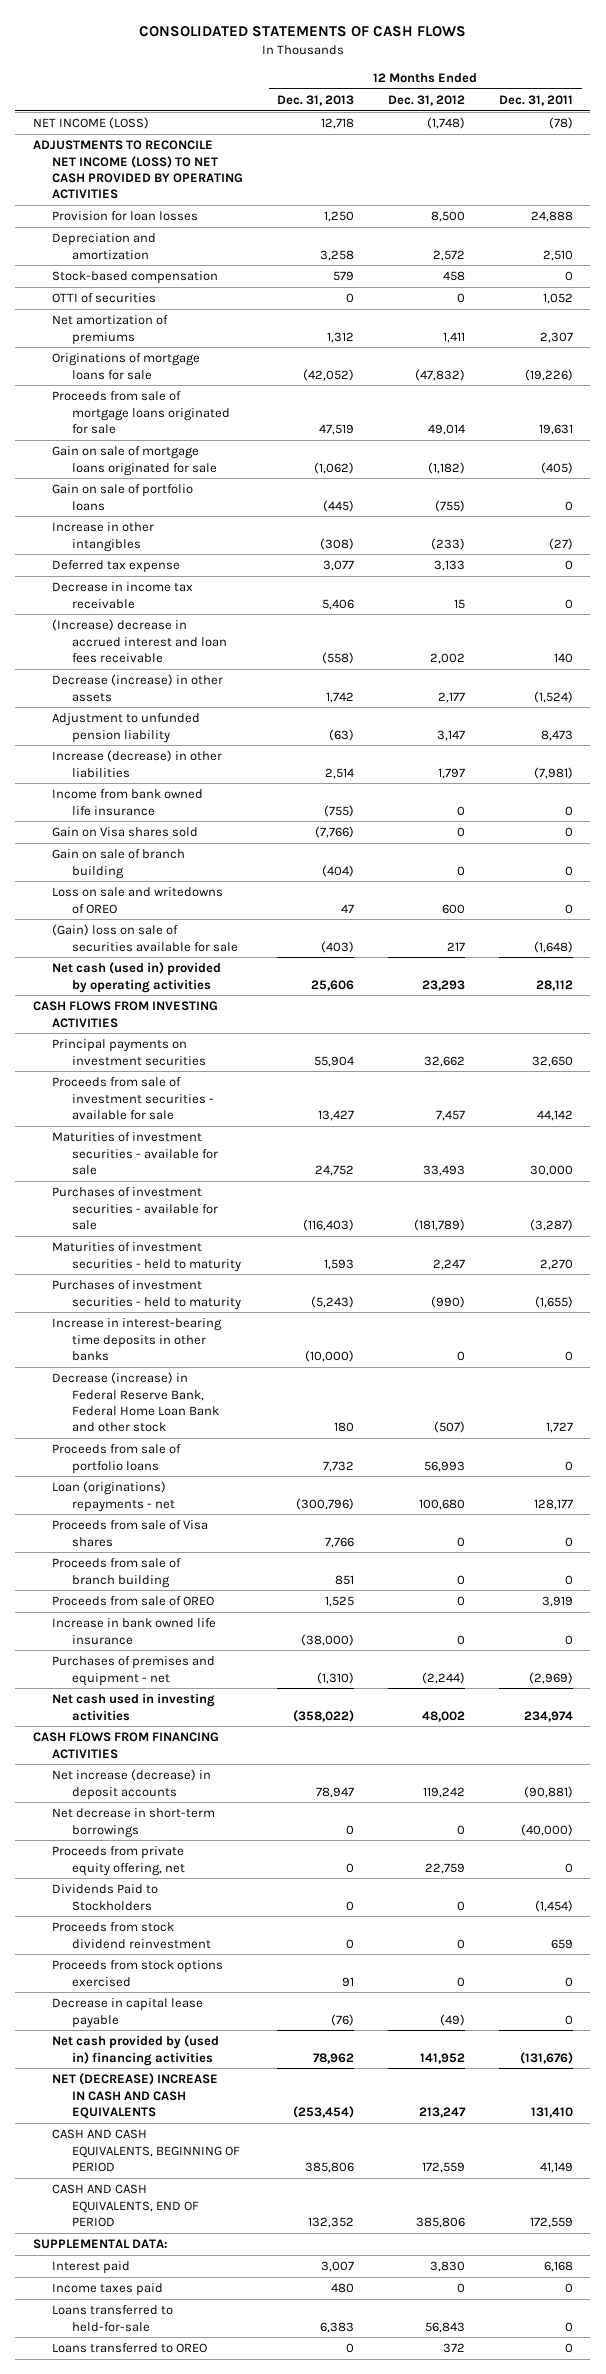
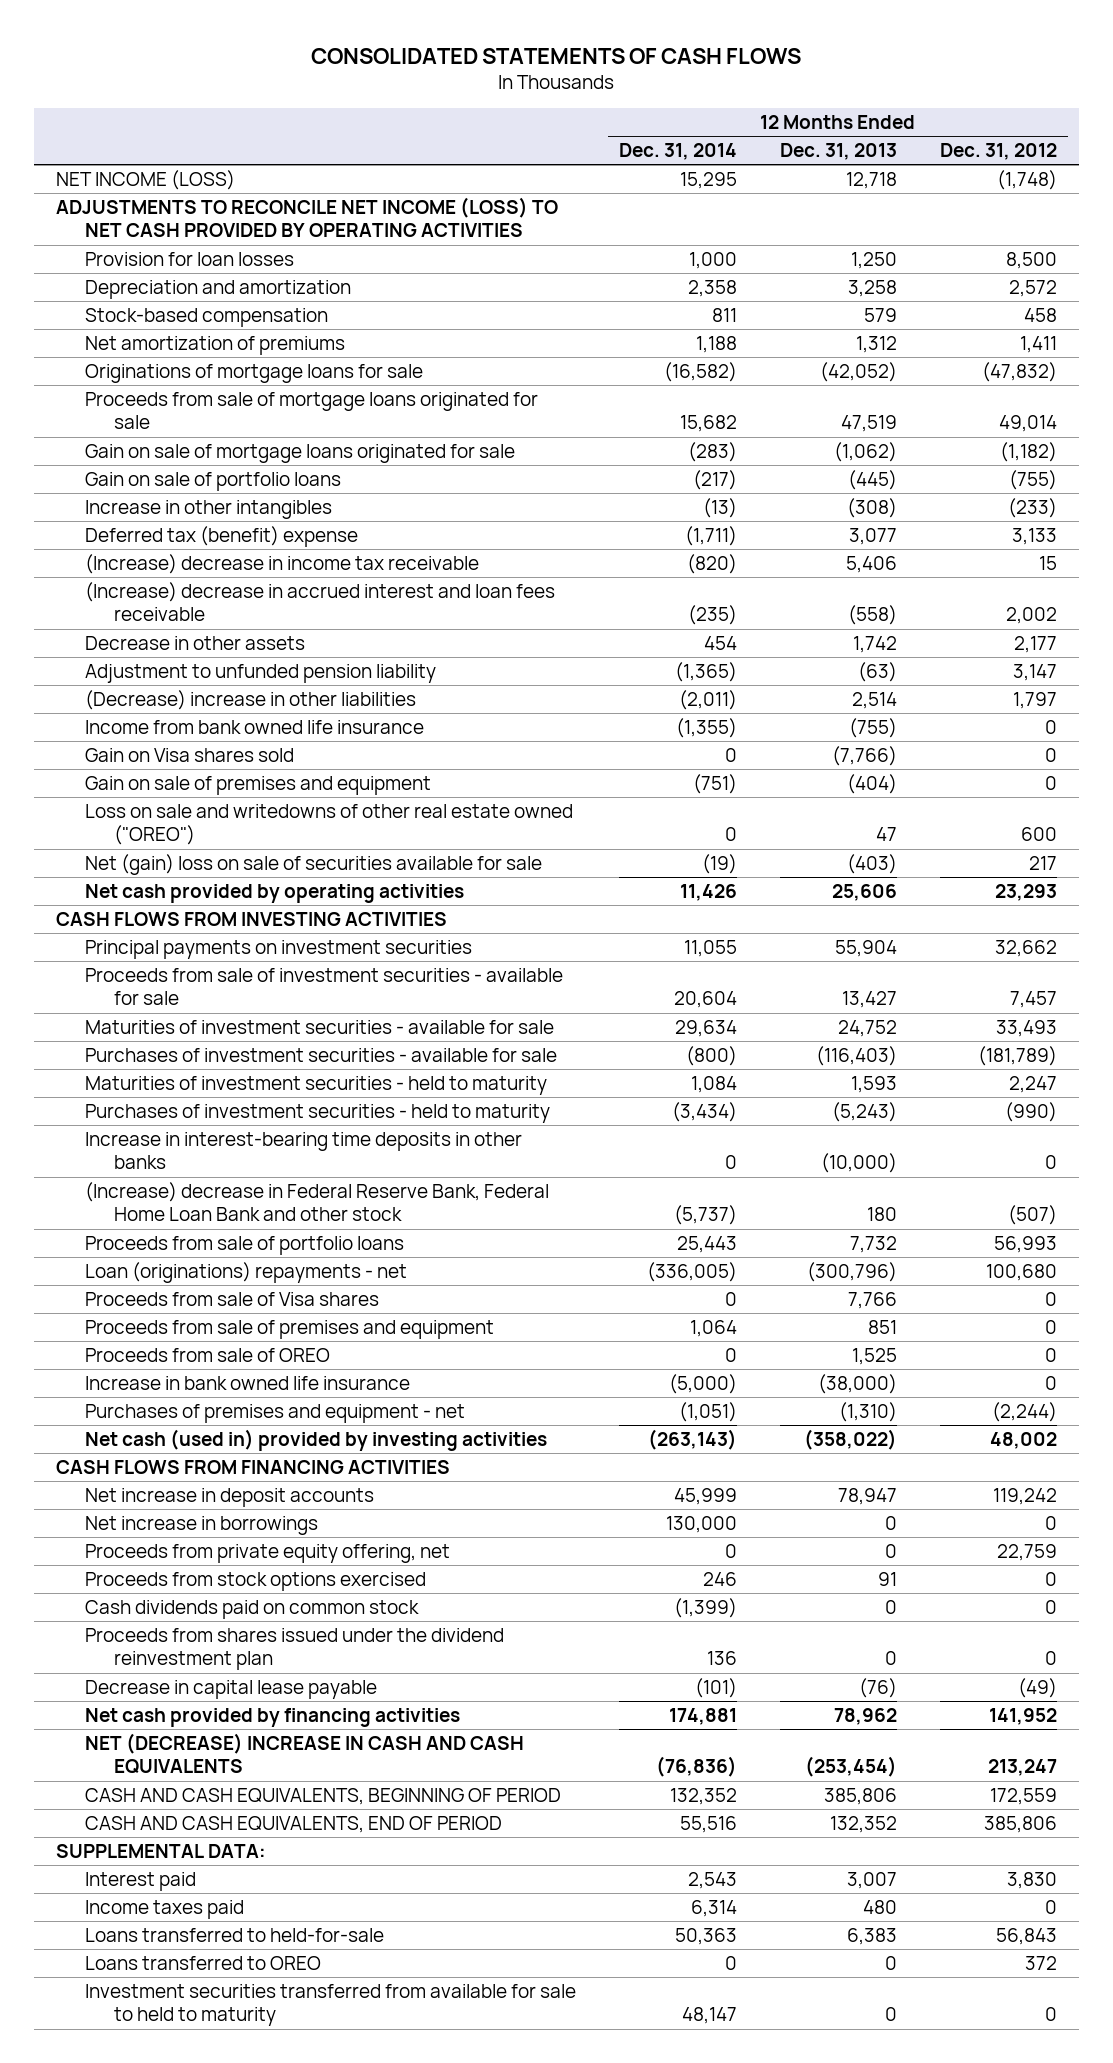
[499,94,574,106] Dec. 31, 2011 -> none
none -> [618,143,737,161] Dec. 31, 2014
[52,293,157,304] OTTI of securities -> none
[52,560,181,574] Deferred tax expense -> [84,526,358,548] Deferred tax (benefit) expense
[52,582,194,609] Decrease in income tax receivable -> [84,554,479,575] (Increase) decrease in income tax receivable
[52,674,224,702] Decrease (increase) in other assets -> [84,636,305,651] Decrease in other assets
[52,750,223,778] Increase (decrease) in other liabilities -> [84,690,416,711] (Decrease) increase in other liabilities
[52,849,186,879] Gain on sale of branch building -> [84,776,431,796] Gain on sale of premises and equipment
[52,887,224,914] Loss on sale and writedowns of OREO -> [84,804,573,846] Loss on sale and writedowns of other real estate owned ("OREO")
[52,924,238,952] (Gain) loss on sale of securities available for sale -> [84,854,542,876] Net (gain) loss on sale of securities available for sale
[52,962,222,993] Net cash (used in) provided by operating activities -> [84,884,464,904] Net cash provided by operating activities
[52,1372,219,1433] Decrease (increase) in Federal Reserve Bank, Federal Home Loan Bank and other stock -> [84,1182,549,1222] (Increase) decrease in Federal Reserve Bank, Federal Home Loan Bank and other stock
[52,1558,182,1588] Proceeds from sale of branch building -> [84,1320,494,1340] Proceeds from sale of premises and equipment
[52,1693,216,1721] Net cash used in investing activities -> [84,1429,547,1452] Net cash (used in) provided by investing activities
[52,1769,212,1800] Net increase (decrease) in deposit accounts -> [84,1488,374,1508] Net increase in deposit accounts
[52,1808,216,1838] Net decrease in short-term borrowings -> [84,1516,318,1536] Net increase in borrowings
[52,1884,159,1911] Dividends Paid to Stockholders -> none
[52,1922,211,1949] Proceeds from stock dividend reinvestment -> none
none -> [84,1600,419,1620] Cash dividends paid on common stock
none -> [84,1628,504,1671] Proceeds from shares issued under the dividend reinvestment plan
[52,2035,220,2066] Net cash provided by (used in) financing activities -> [84,1708,460,1728] Net cash provided by financing activities
none -> [84,1984,576,2027] Investment securities transferred from available for sale to held to maturity

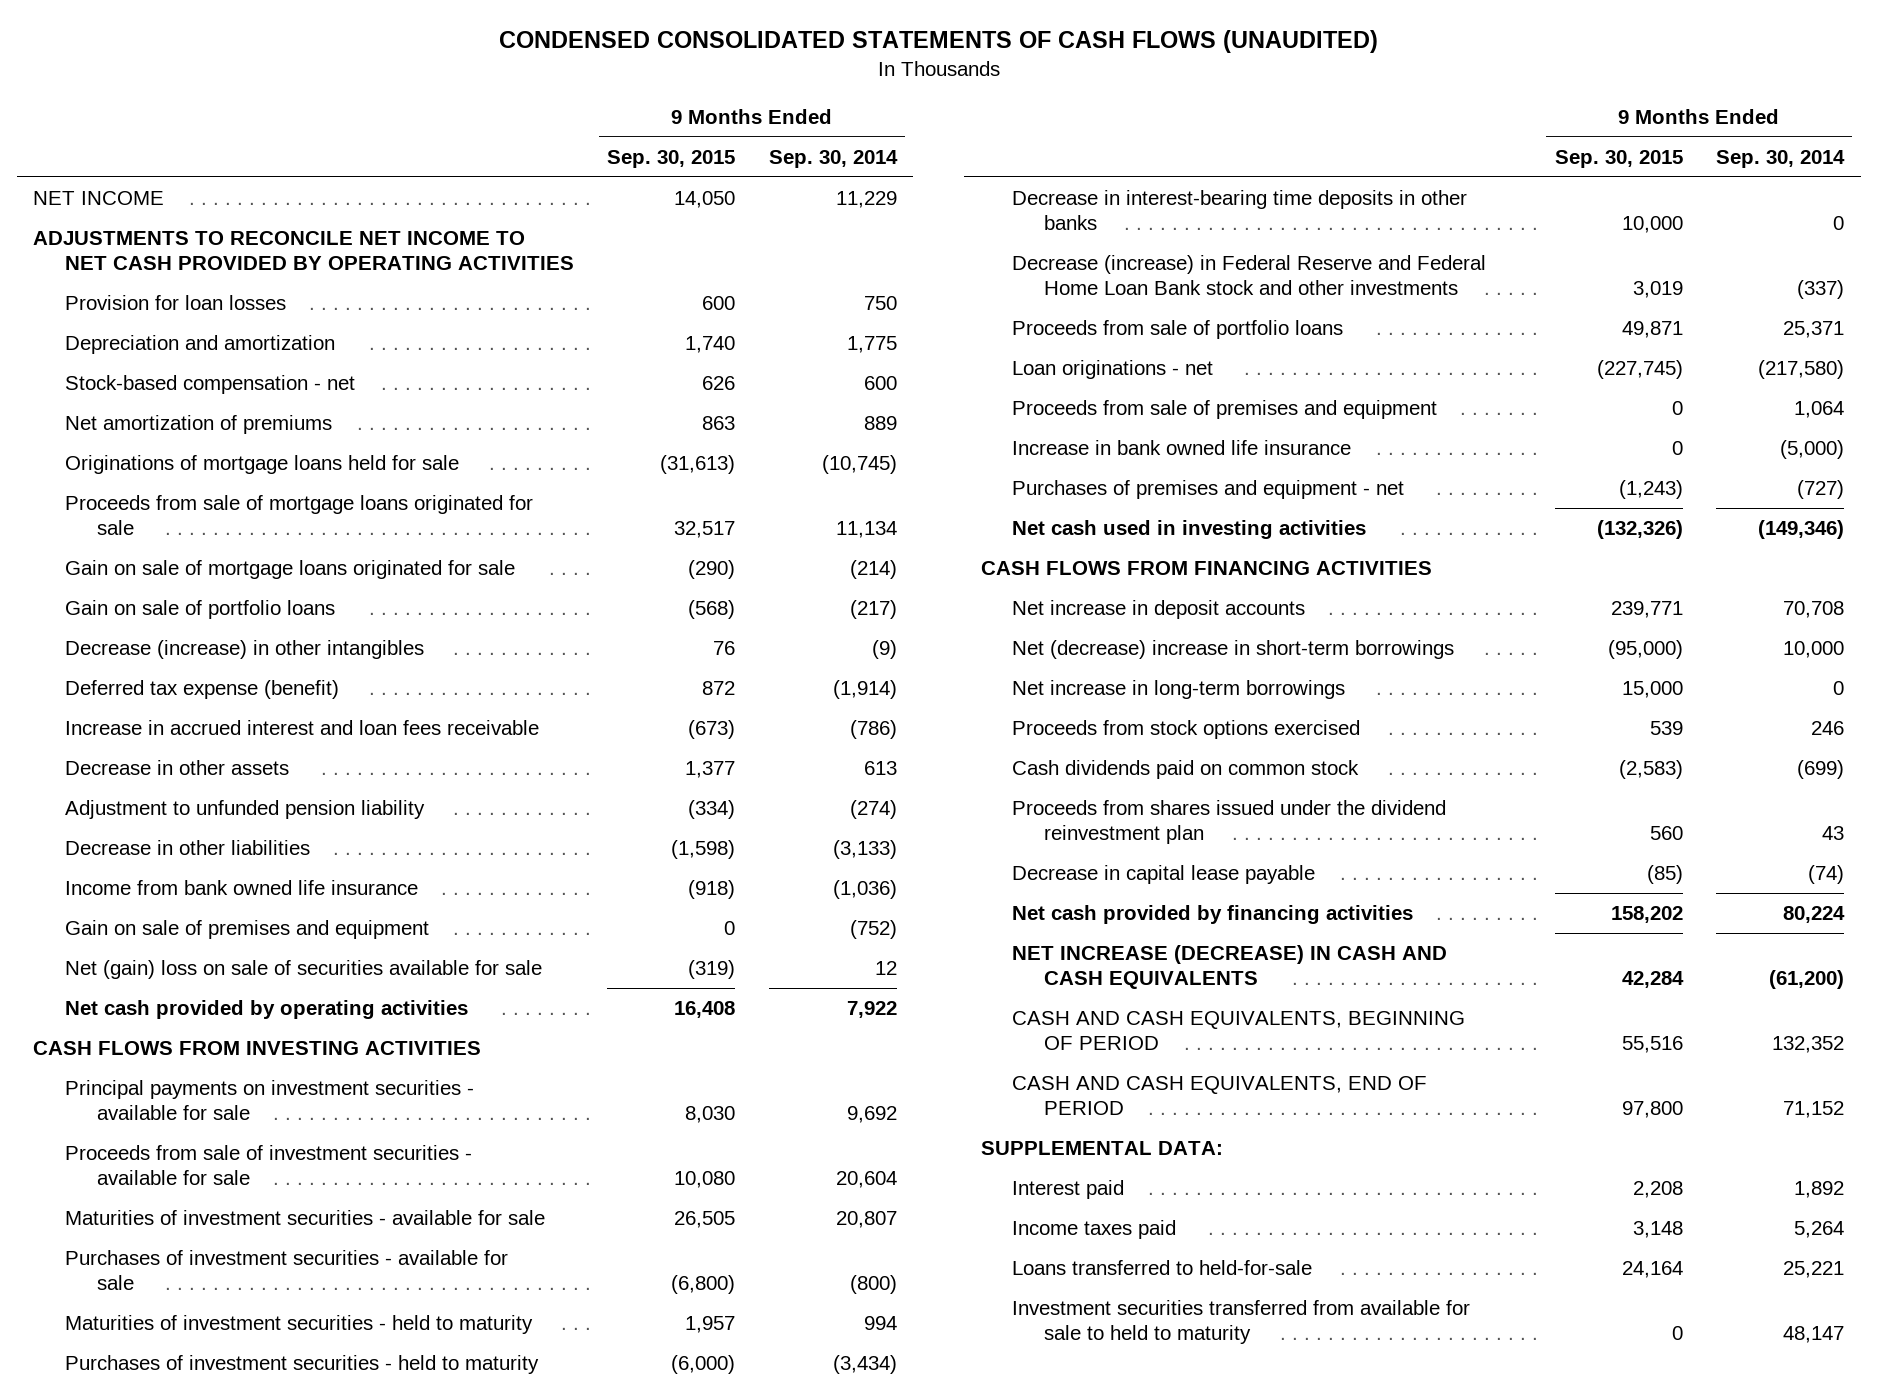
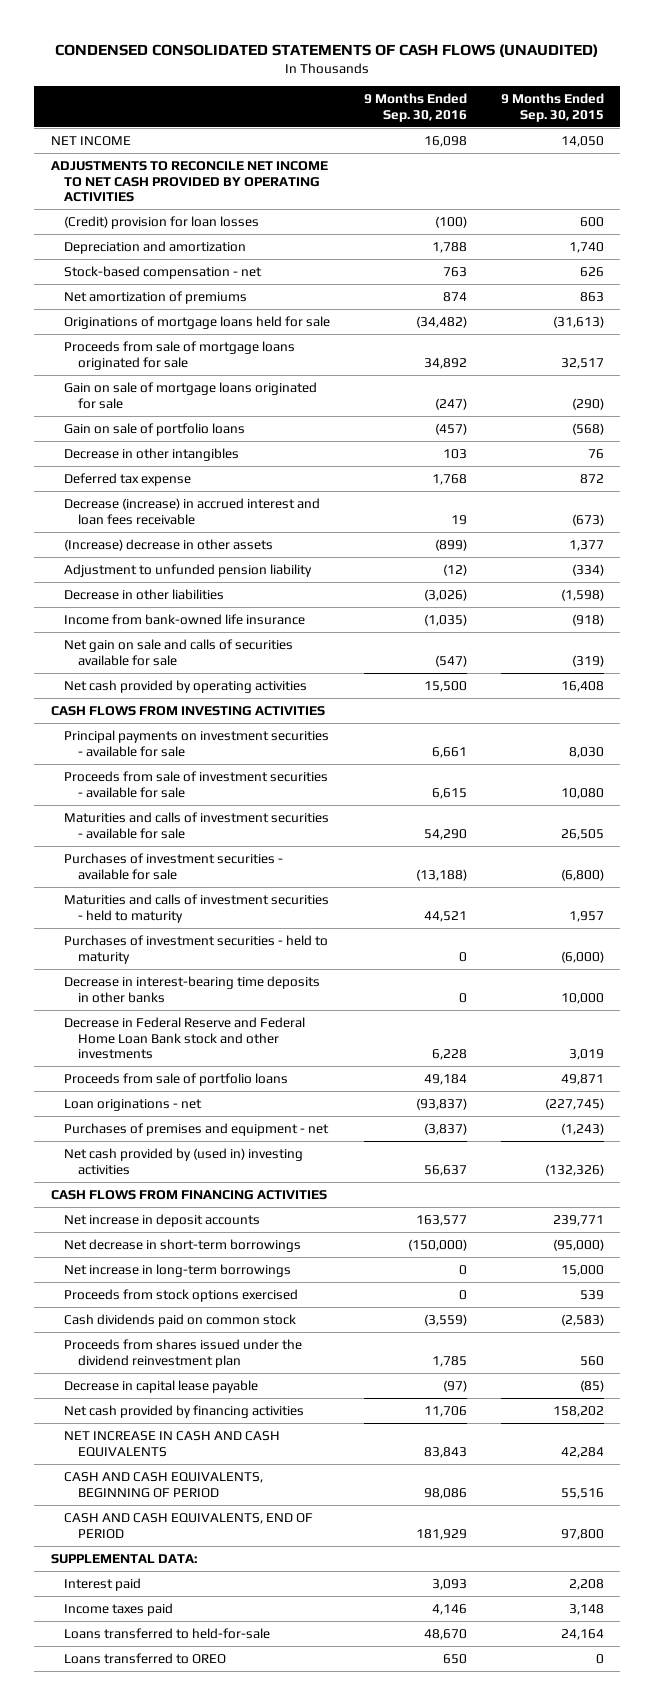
[768,149,898,168] Sep. 30, 2014 -> none
none -> [363,93,467,122] 9 Months Ended Sep. 30, 2016
[64,295,286,311] Provision for loan losses -> [64,215,260,229] (Credit) provision for loan losses
[64,640,424,660] Decrease (increase) in other intangibles -> [64,447,240,461] Decrease in other intangibles
[64,680,339,700] Deferred tax expense (benefit) -> [64,472,192,486] Deferred tax expense
[64,720,539,736] Increase in accrued interest and loan fees receivable -> [64,497,321,525] Decrease (increase) in accrued interest and loan fees receivable
[64,760,289,776] Decrease in other assets -> [64,538,274,551] (Increase) decrease in other assets
[64,920,429,940] Gain on sale of premises and equipment -> none
[64,880,418,896] Income from bank owned life insurance -> [64,613,306,625] Income from bank-owned life insurance
[64,960,542,980] Net (gain) loss on sale of securities available for sale -> [64,638,294,666] Net gain on sale and calls of securities available for sale
[64,1210,545,1226] Maturities of investment securities - available for sale -> [64,811,330,839] Maturities and calls of investment securities - available for sale
[64,1315,533,1335] Maturities of investment securities - held to maturity -> [64,893,330,923] Maturities and calls of investment securities - held to maturity
[1012,255,1487,295] Decrease (increase) in Federal Reserve and Federal Home Loan Bank stock and other investments -> [64,1016,306,1060] Decrease in Federal Reserve and Federal Home Loan Bank stock and other investments
[1012,400,1438,420] Proceeds from sale of premises and equipment -> none
[1012,440,1352,456] Increase in bank owned life insurance -> none
[1012,520,1367,540] Net cash used in investing activities -> [64,1147,304,1175] Net cash provided by (used in) investing activities
[1012,640,1455,660] Net (decrease) increase in short-term borrowings -> [64,1238,302,1252] Net decrease in short-term borrowings
[1012,945,1448,989] NET INCREASE (DECREASE) IN CASH AND CASH EQUIVALENTS -> [64,1430,281,1457] NET INCREASE IN CASH AND CASH EQUIVALENTS
[1012,1300,1471,1344] Investment securities transferred from available for sale to held to maturity -> none
none -> [64,1652,227,1664] Loans transferred to OREO

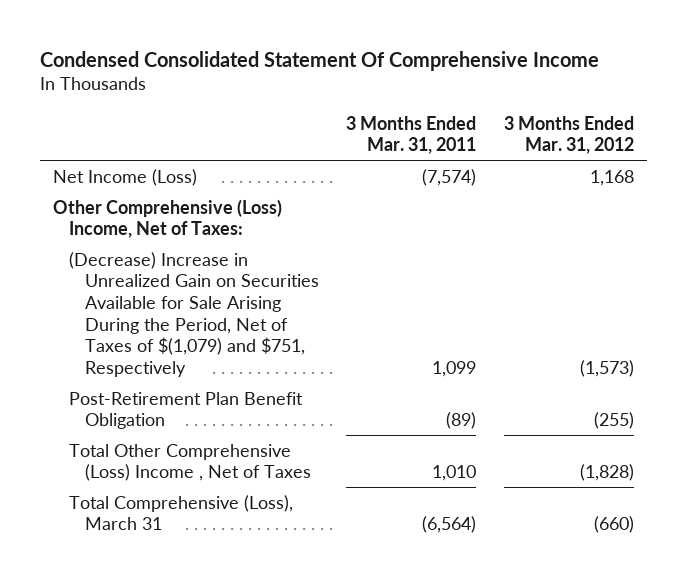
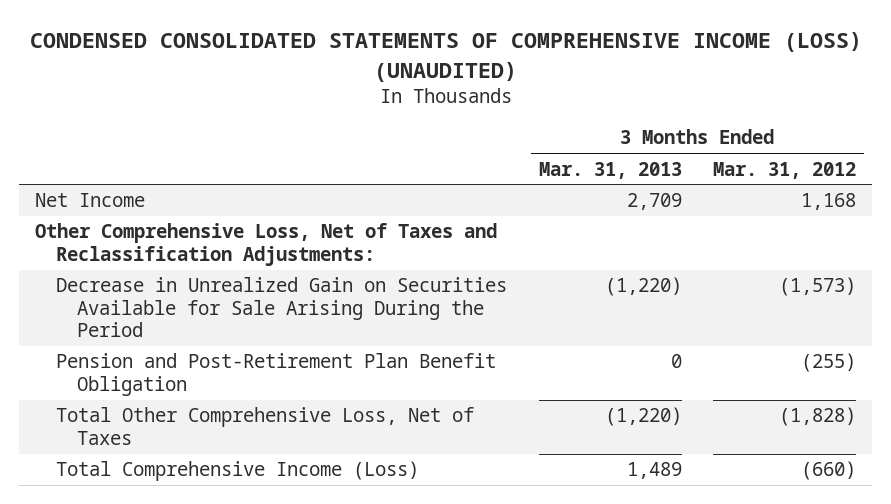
[39,50,599,71] Condensed Consolidated Statement Of Comprehensive Income -> [29,32,862,82] CONDENSED CONSOLIDATED STATEMENTS OF COMPREHENSIVE INCOME (LOSS) (UNAUDITED)
[346,115,477,155] 3 Months Ended Mar. 31, 2011 -> none
none -> [538,161,682,179] Mar. 31, 2013
[53,168,198,186] Net Income (Loss) -> [34,193,145,208] Net Income
[53,198,283,239] Other Comprehensive (Loss) Income, Net of Taxes: -> [34,223,497,266] Other Comprehensive Loss, Net of Taxes and Reclassification Adjustments:
[69,251,320,378] (Decrease) Increase in Unrealized Gain on Securities Available for Sale Arising During the Period, Net of Taxes of $(1,079) and $751, Respectively -> [56,277,508,338] Decrease in Unrealized Gain on Securities Available for Sale Arising During the Period
[69,391,304,430] Post-Retirement Plan Benefit Obligation -> [56,353,497,396] Pension and Post-Retirement Plan Benefit Obligation
[69,443,312,482] Total Other Comprehensive (Loss) Income , Net of Taxes -> [56,407,475,445] Total Other Comprehensive Loss, Net of Taxes
[69,494,294,531] Total Comprehensive (Loss), March 31 -> [56,461,420,482] Total Comprehensive Income (Loss)

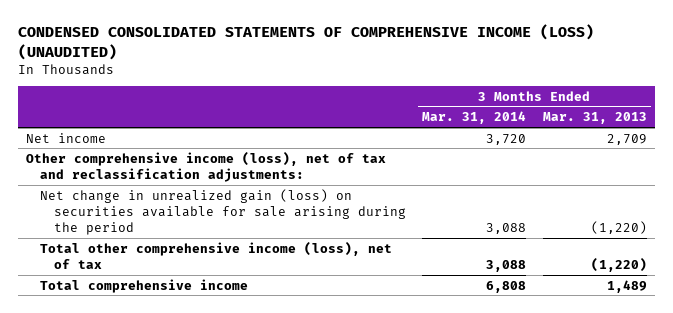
[713,161,857,179] Mar. 31, 2012 -> none
none -> [422,111,527,125] Mar. 31, 2014
[56,353,497,396] Pension and Post-Retirement Plan Benefit Obligation -> none
[34,193,145,208] Net Income -> [26,132,107,143] Net income
[34,223,497,266] Other Comprehensive Loss, Net of Taxes and Reclassification Adjustments: -> [26,151,387,182] Other comprehensive income (loss), net of tax and reclassification adjustments:
[56,277,508,338] Decrease in Unrealized Gain on Securities Available for Sale Arising During the Period -> [39,188,406,235] Net change in unrealized gain (loss) on securities available for sale arising during the period
[56,407,475,445] Total Other Comprehensive Loss, Net of Taxes -> [39,241,392,269] Total other comprehensive income (loss), net of tax
[56,461,420,482] Total Comprehensive Income (Loss) -> [39,278,248,293] Total comprehensive income

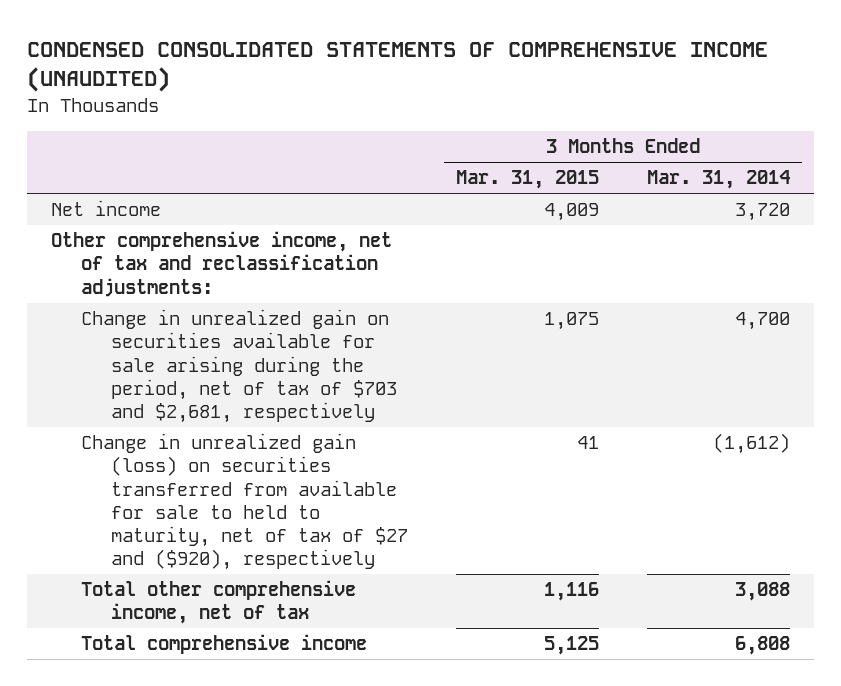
[17,24,594,60] CONDENSED CONSOLIDATED STATEMENTS OF COMPREHENSIVE INCOME (LOSS) (UNAUDITED) -> [27,41,769,93] CONDENSED CONSOLIDATED STATEMENTS OF COMPREHENSIVE INCOME (UNAUDITED)
[542,112,647,125] Mar. 31, 2013 -> none
none -> [455,170,599,190] Mar. 31, 2015
[26,151,387,182] Other comprehensive income (loss), net of tax and reclassification adjustments: -> [51,231,393,297] Other comprehensive income, net of tax and reclassification adjustments:
[39,188,406,235] Net change in unrealized gain (loss) on securities available for sale arising during the period -> [81,309,397,424] Change in unrealized gain on securities available for sale arising during the period, net of tax of $703 and $2,681, respectively
[486,222,527,234] 3,088 -> [735,312,791,331] 4,700
none -> [81,433,408,571] Change in unrealized gain (loss) on securities transferred from available for sale to held to maturity, net of tax of $27 and ($920), respectively
[39,241,392,269] Total other comprehensive income (loss), net of tax -> [81,580,357,625] Total other comprehensive income, net of tax

